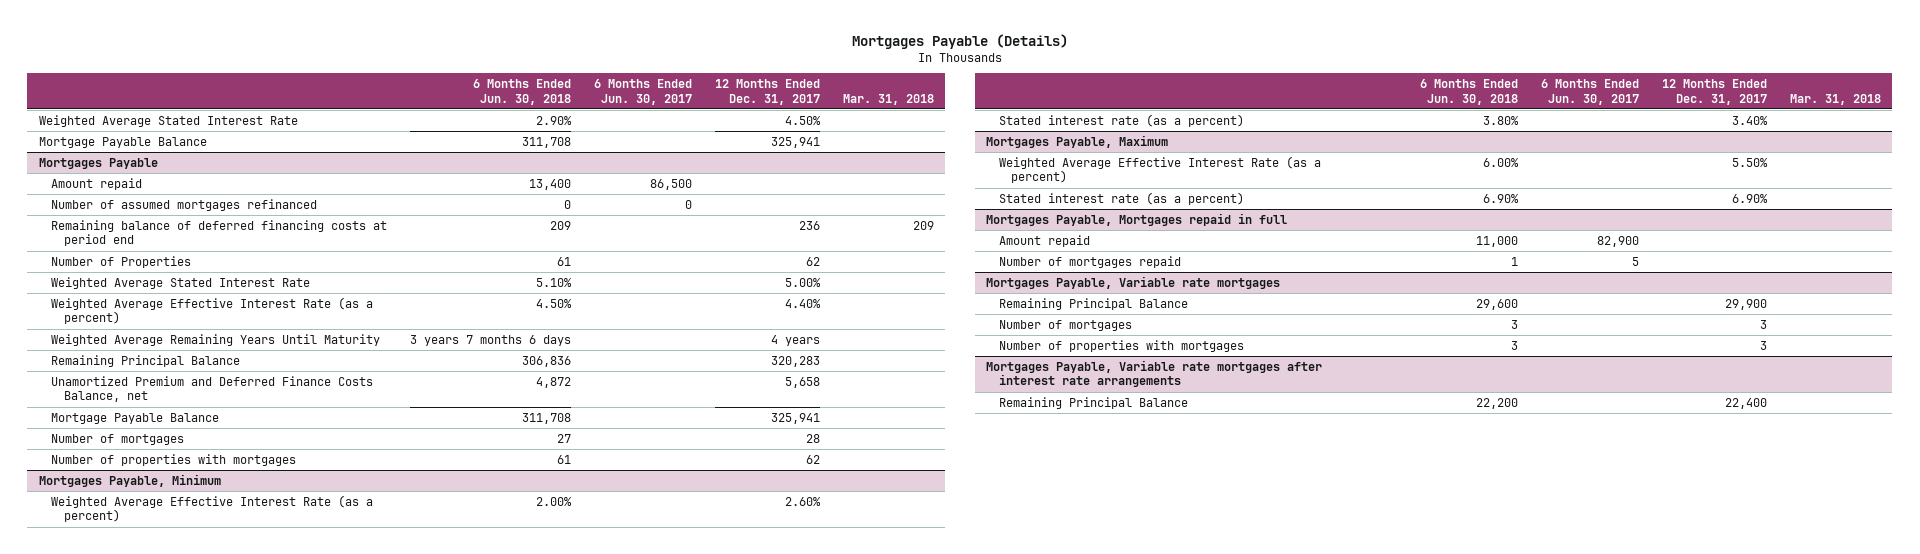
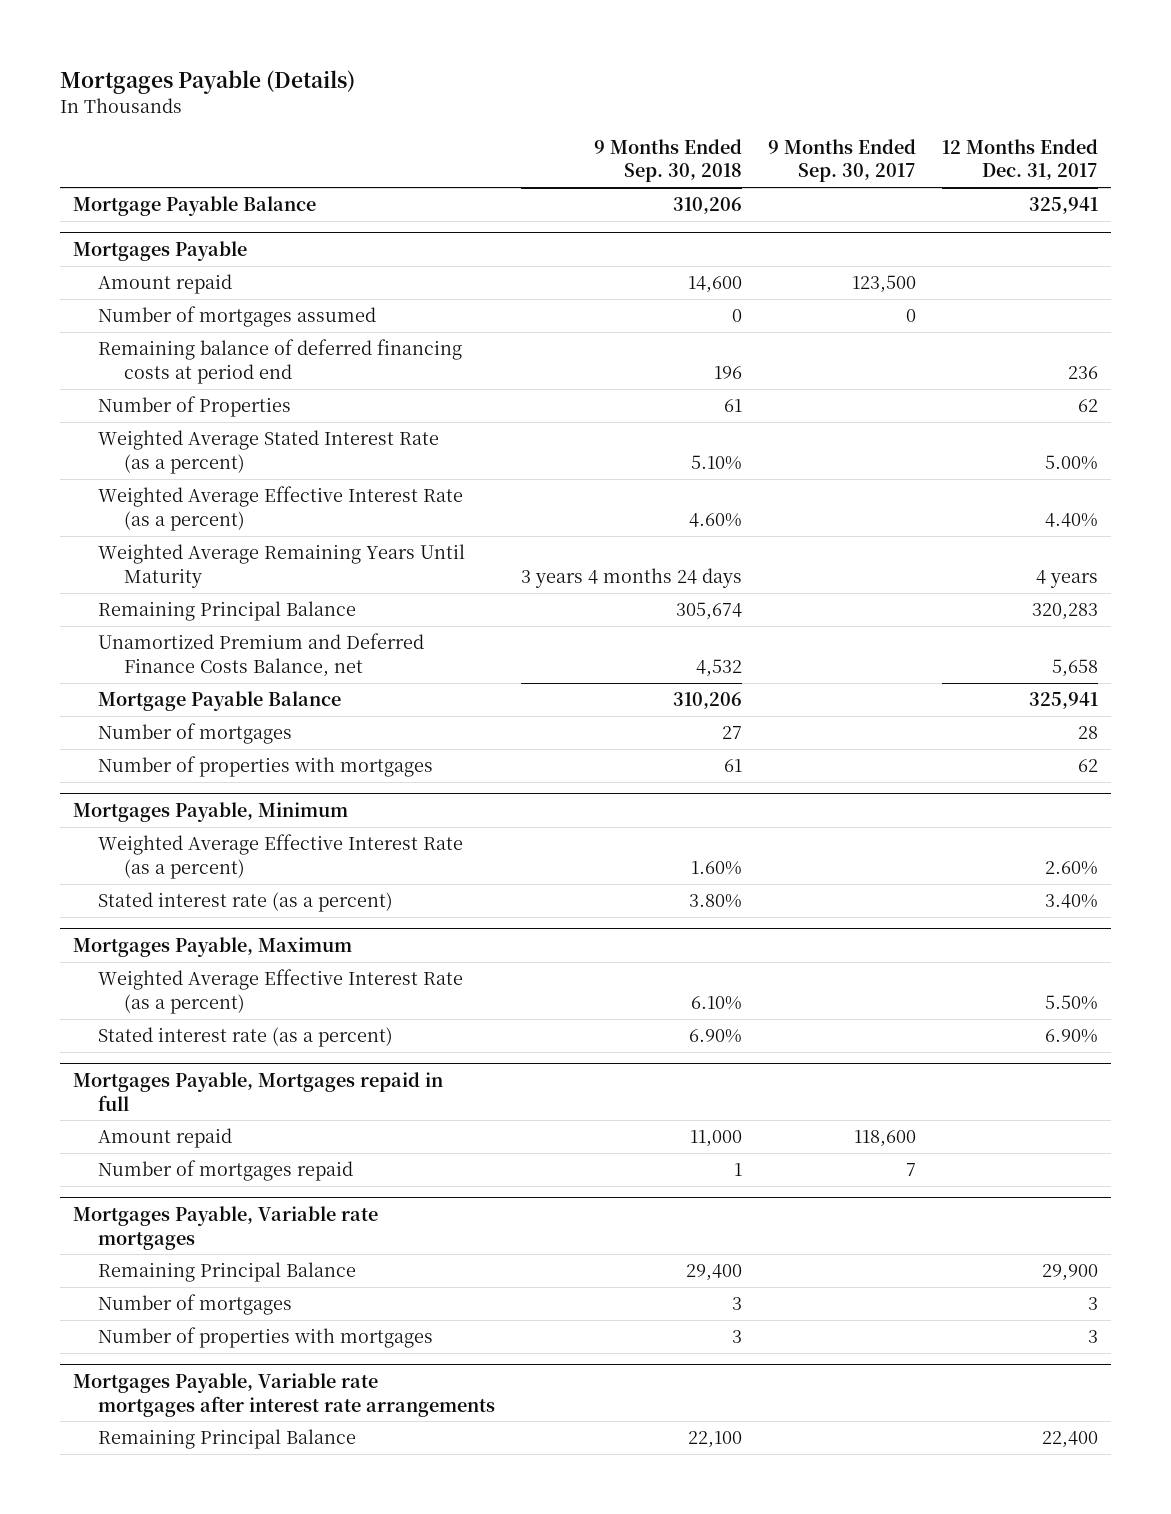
[473,79,572,105] 6 Months Ended Jun. 30, 2018 -> none
[594,79,693,105] 6 Months Ended Jun. 30, 2017 -> none
[842,93,934,105] Mar. 31, 2018 -> none
none -> [594,138,743,183] 9 Months Ended Sep. 30, 2018
none -> [768,138,917,183] 9 Months Ended Sep. 30, 2017
[38,114,298,127] Weighted Average Stated Interest Rate -> none
[51,198,318,211] Number of assumed mortgages refinanced -> [98,306,377,328] Number of mortgages assumed
[51,276,311,289] Weighted Average Stated Interest Rate -> [98,430,440,474] Weighted Average Stated Interest Rate (as a percent)

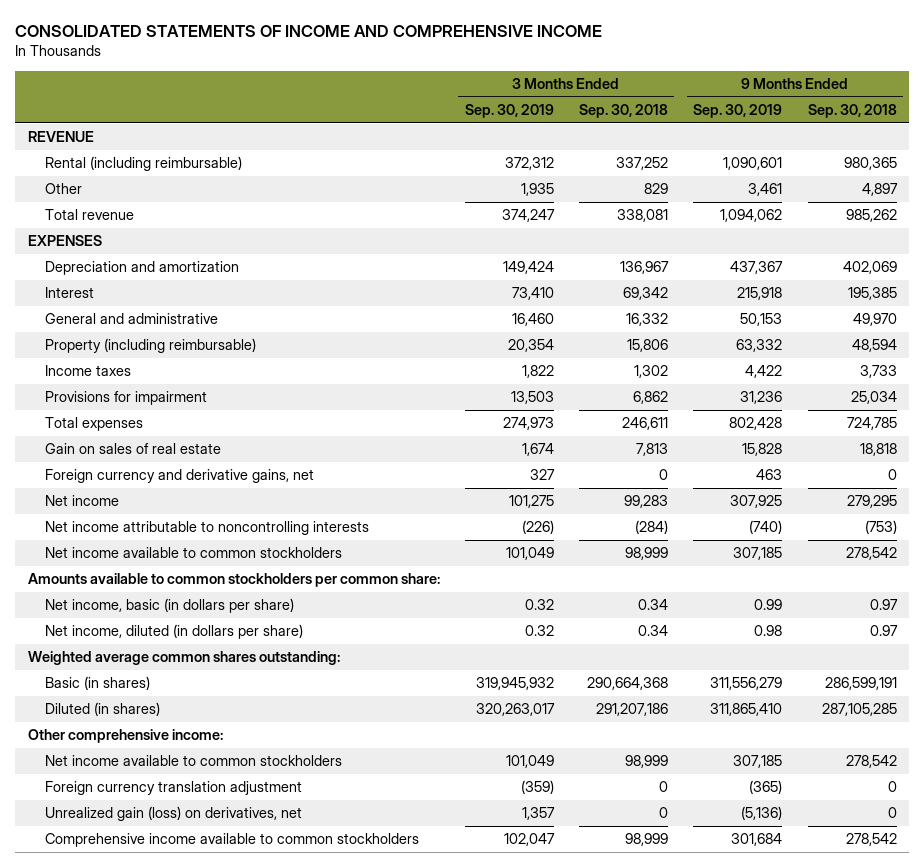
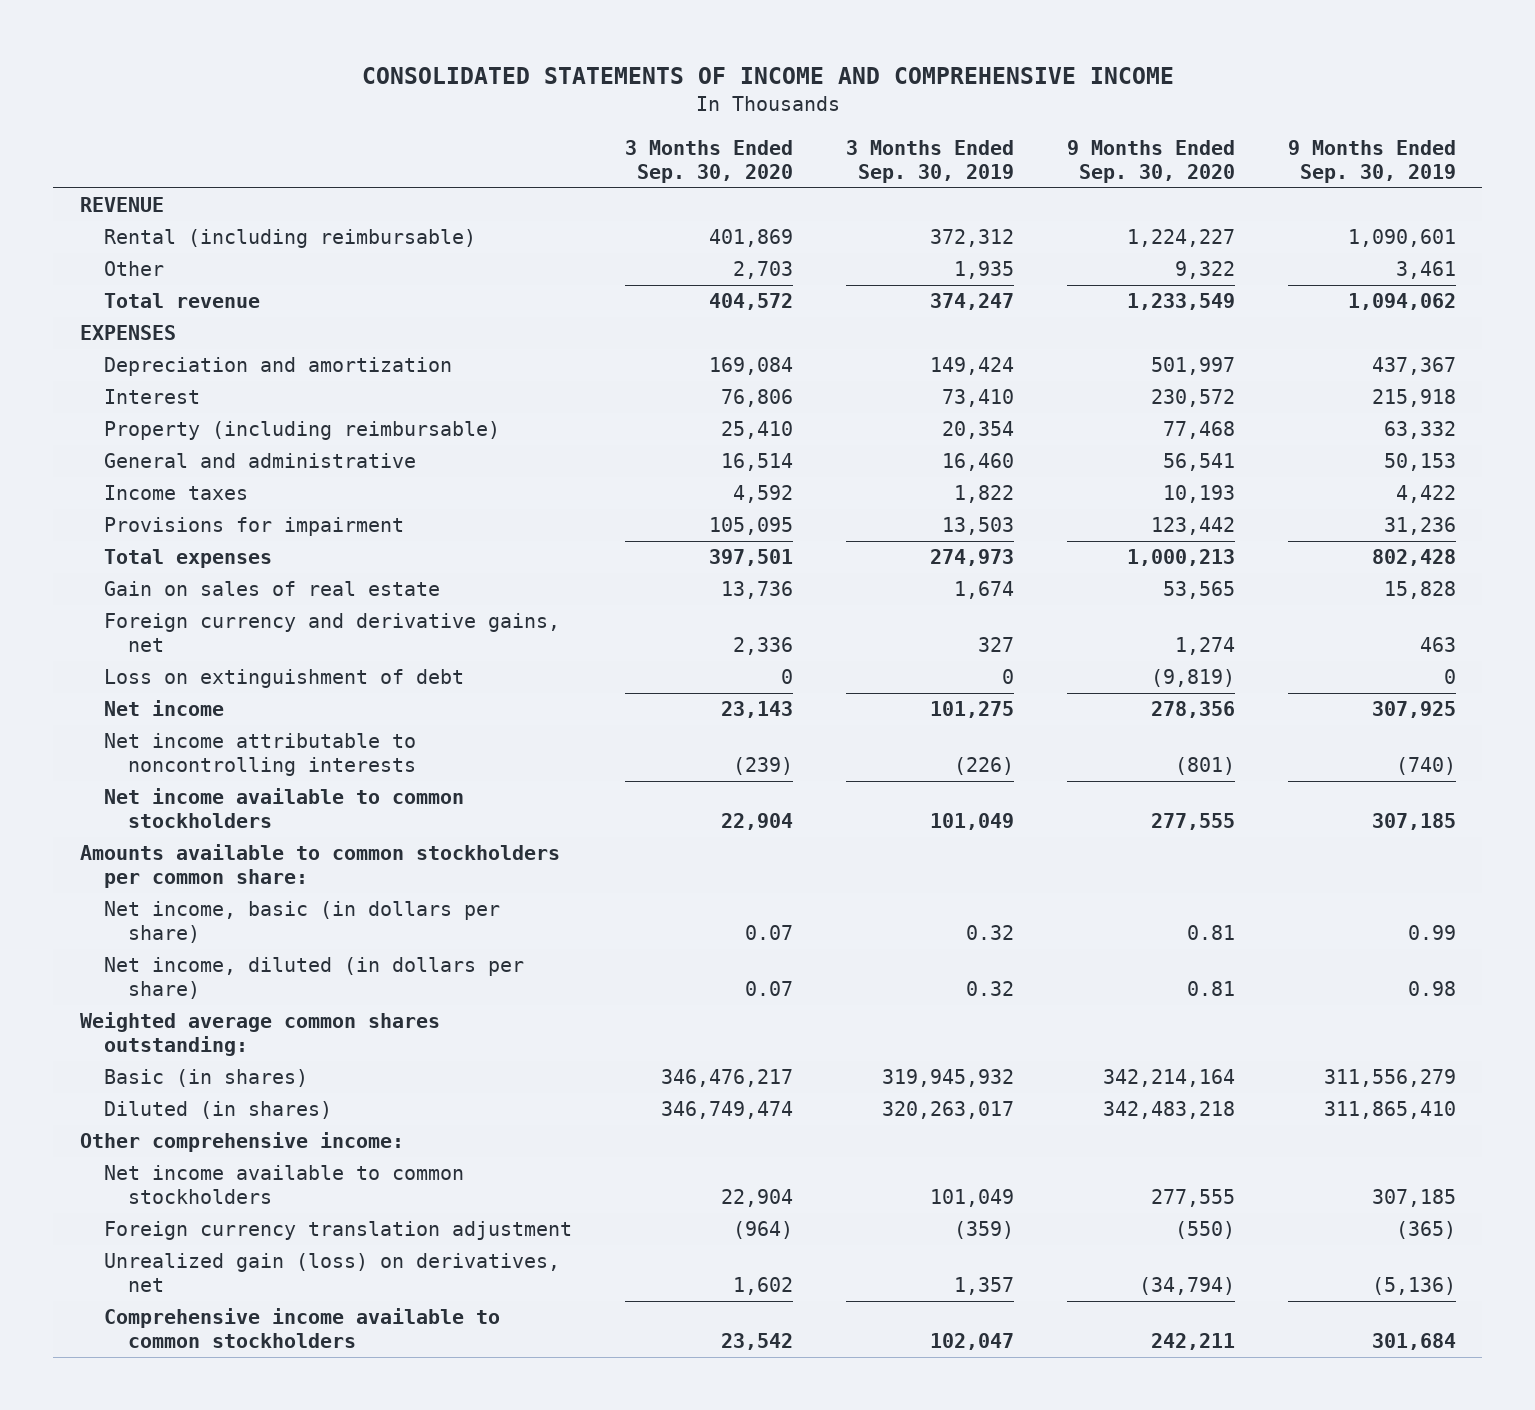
[579,103,669,118] Sep. 30, 2018 -> none
[807,103,897,118] Sep. 30, 2018 -> none
none -> [624,139,793,184] 3 Months Ended Sep. 30, 2020
none -> [1066,139,1235,184] 9 Months Ended Sep. 30, 2020
[44,313,218,325] General and administrative -> [103,453,416,469] General and administrative
none -> [103,669,464,689] Loss on extinguishment of debt

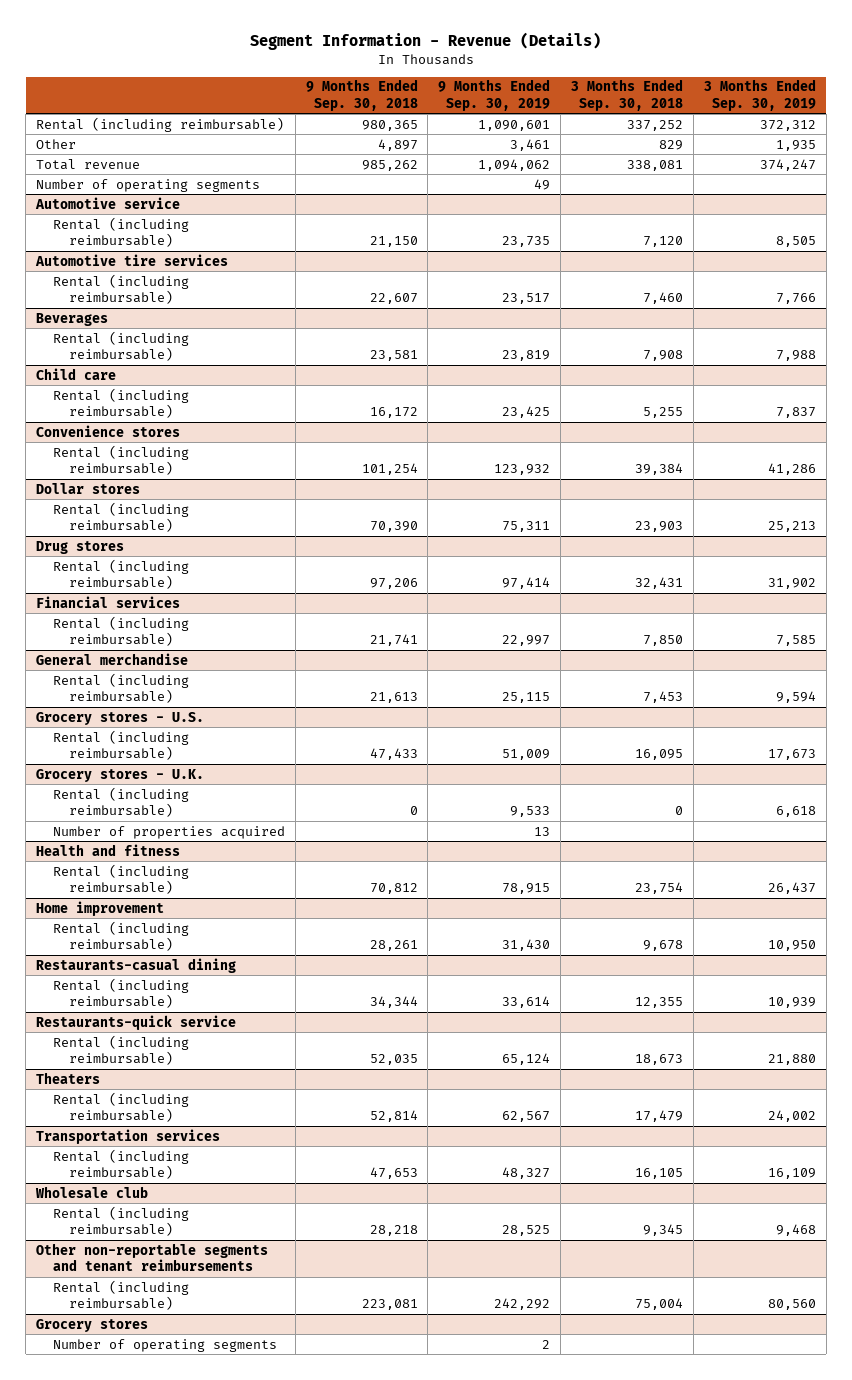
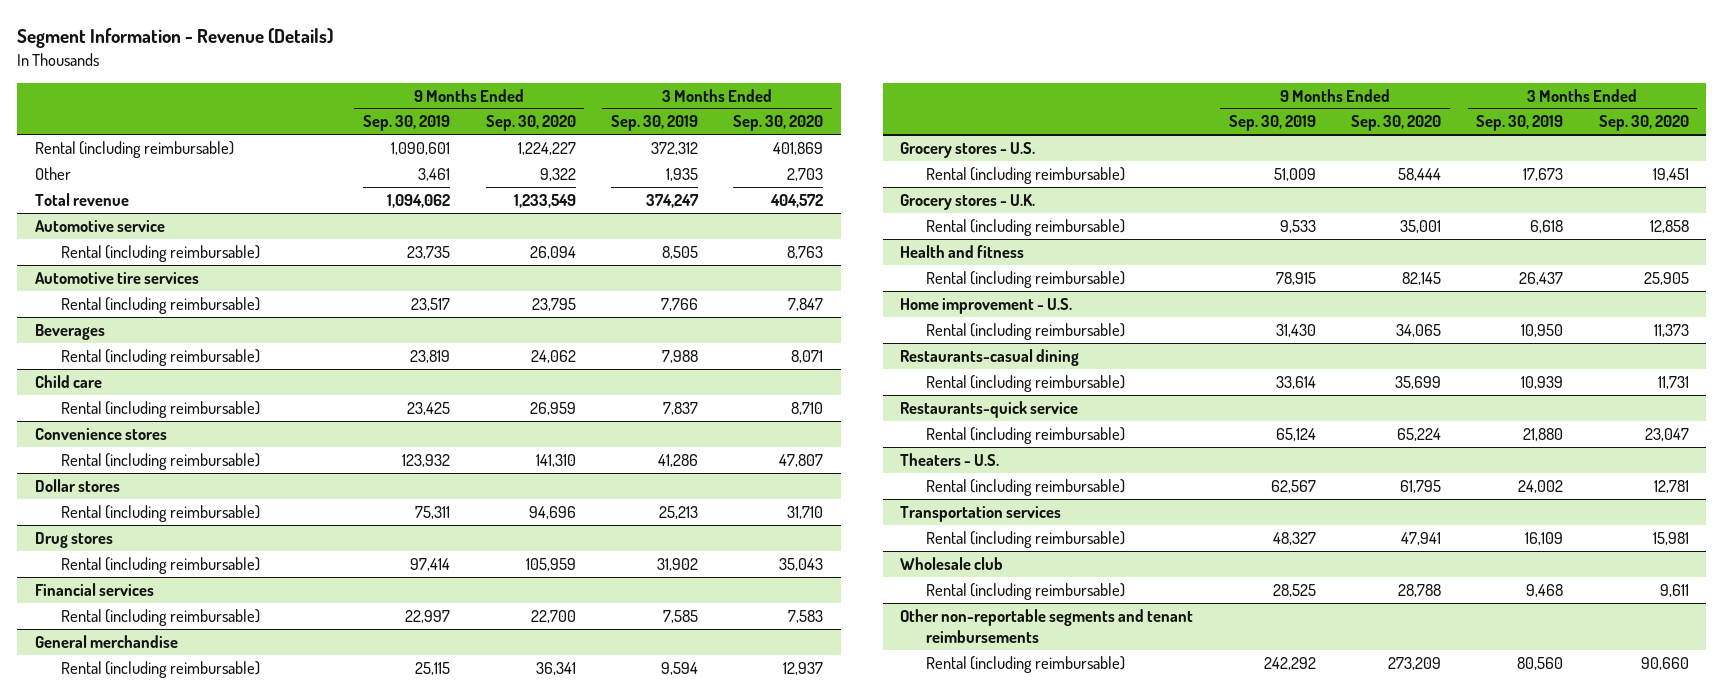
[305,79,418,111] 9 Months Ended Sep. 30, 2018 -> none
[571,79,684,111] 3 Months Ended Sep. 30, 2018 -> none
none -> [485,115,576,132] Sep. 30, 2020
none -> [733,115,824,132] Sep. 30, 2020
[36,178,261,192] Number of operating segments -> none
[52,825,285,839] Number of properties acquired -> none
[36,900,165,916] Home improvement -> [900,298,1073,315] Home improvement - U.S.
[36,1071,101,1084] Theaters -> none
none -> [900,453,1000,467] Theaters - U.S.
[36,1318,149,1332] Grocery stores -> none
[52,1338,277,1352] Number of operating segments -> none

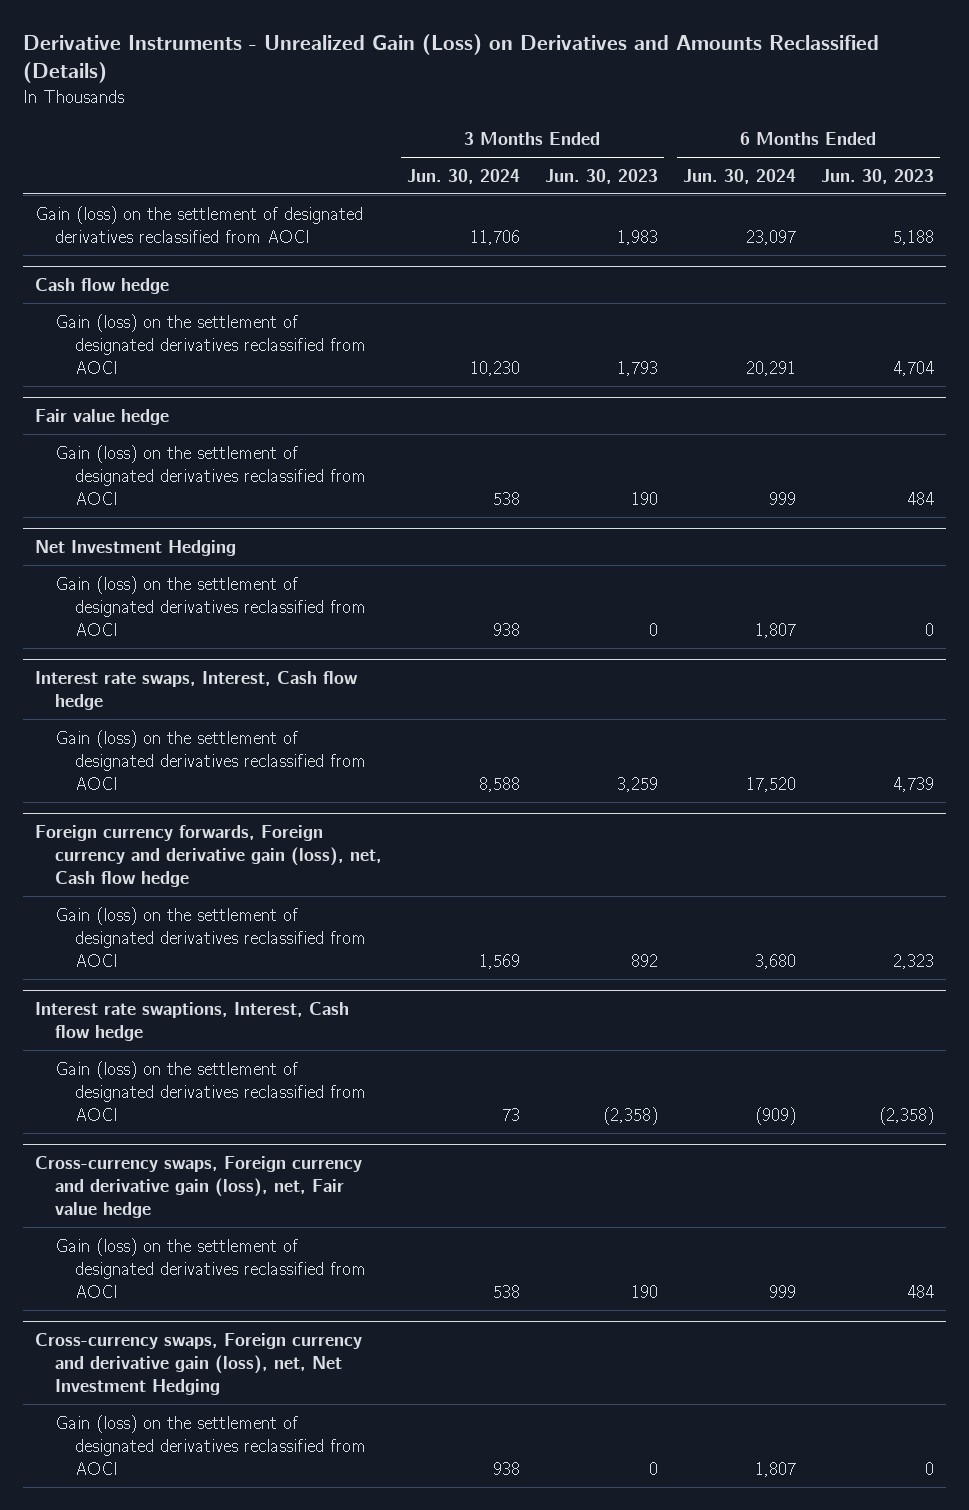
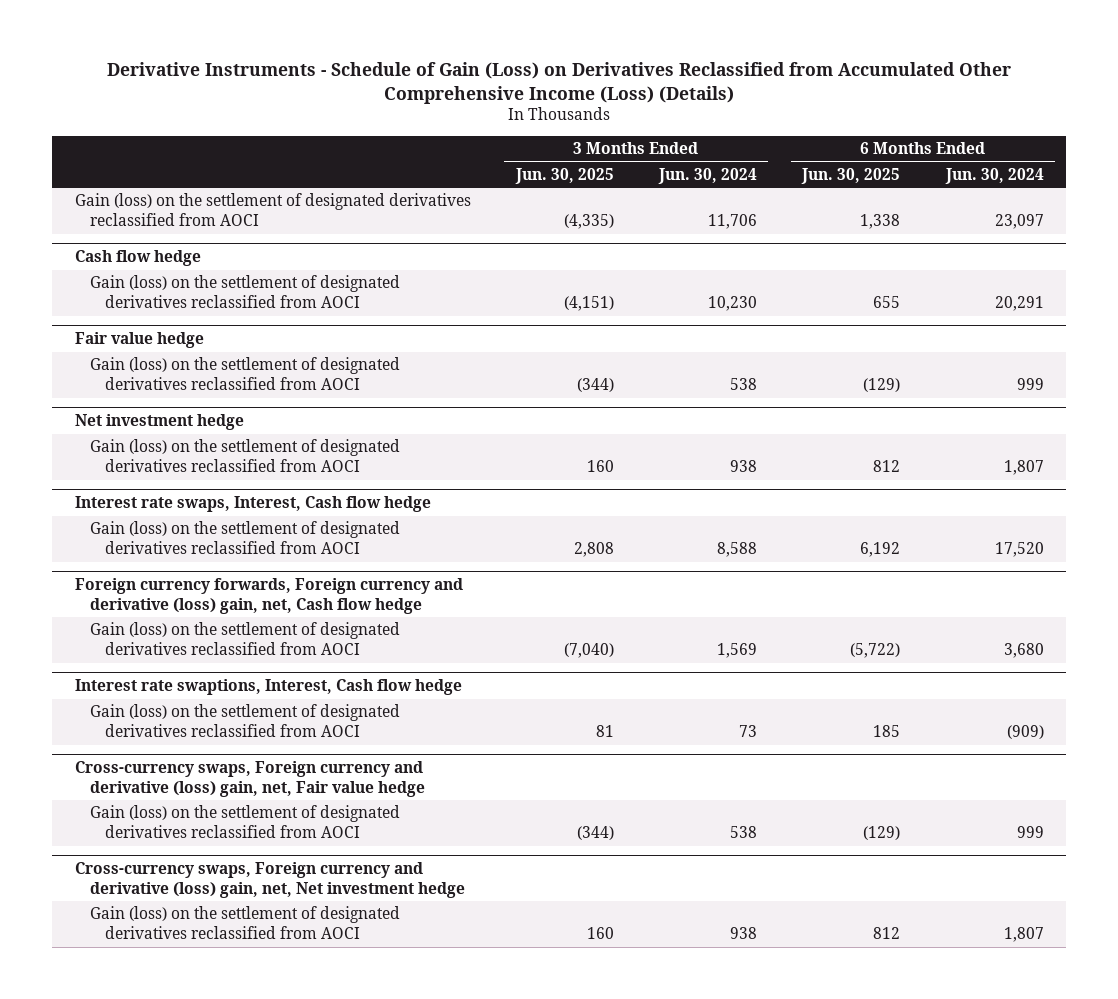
[22,34,879,84] Derivative Instruments - Unrealized Gain (Loss) on Derivatives and Amounts Reclassified (Details) -> [107,61,1012,104] Derivative Instruments - Schedule of Gain (Loss) on Derivatives Reclassified from Accumulated Other Comprehensive Income (Loss) (Details)
[544,168,658,184] Jun. 30, 2023 -> none
[820,168,934,184] Jun. 30, 2023 -> none
none -> [514,167,614,184] Jun. 30, 2025
none -> [801,167,901,184] Jun. 30, 2025
[34,540,236,557] Net Investment Hedging -> [74,414,244,431] Net investment hedge
[34,825,383,888] Foreign currency forwards, Foreign currency and derivative gain (loss), net, Cash flow hedge -> [74,578,463,615] Foreign currency forwards, Foreign currency and derivative (loss) gain, net, Cash flow hedge
[34,1156,362,1219] Cross-currency swaps, Foreign currency and derivative gain (loss), net, Fair value hedge -> [74,761,425,798] Cross-currency swaps, Foreign currency and derivative (loss) gain, net, Fair value hedge
[34,1333,362,1396] Cross-currency swaps, Foreign currency and derivative gain (loss), net, Net Investment Hedging -> [74,862,465,899] Cross-currency swaps, Foreign currency and derivative (loss) gain, net, Net investment hedge

